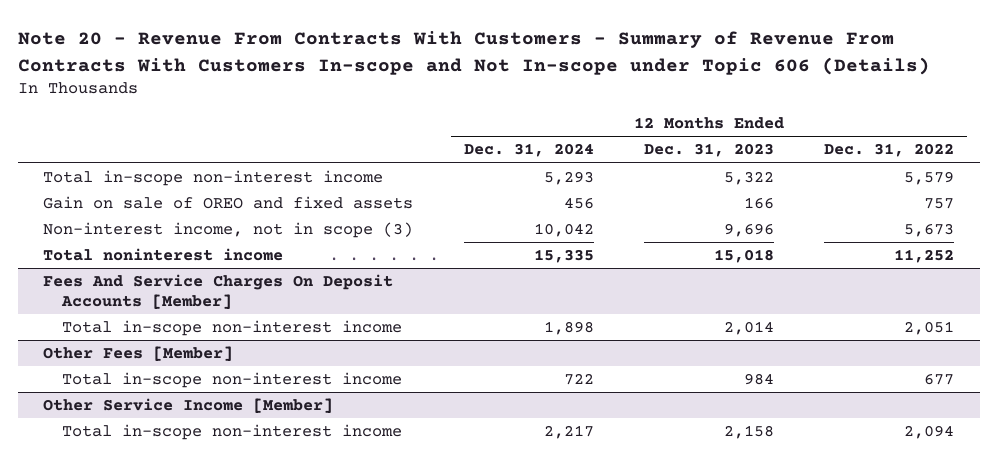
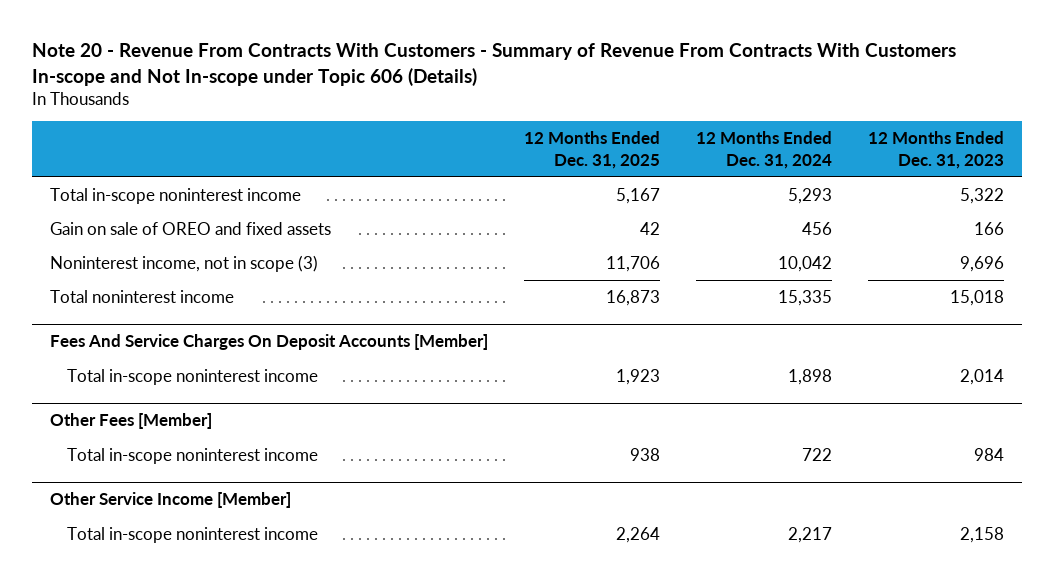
[824,143,955,158] Dec. 31, 2022 -> none
none -> [523,131,660,169] 12 Months Ended Dec. 31, 2025
[43,169,384,186] Total in-scope non-interest income -> [49,187,301,204] Total in-scope noninterest income
[43,221,414,238] Non-interest income, not in scope (3) -> [49,254,318,272] Noninterest income, not in scope (3)
[61,319,402,336] Total in-scope non-interest income -> [66,368,318,385] Total in-scope noninterest income
[61,371,402,388] Total in-scope non-interest income -> [66,447,318,464] Total in-scope noninterest income
[61,423,402,440] Total in-scope non-interest income -> [66,526,318,543] Total in-scope noninterest income

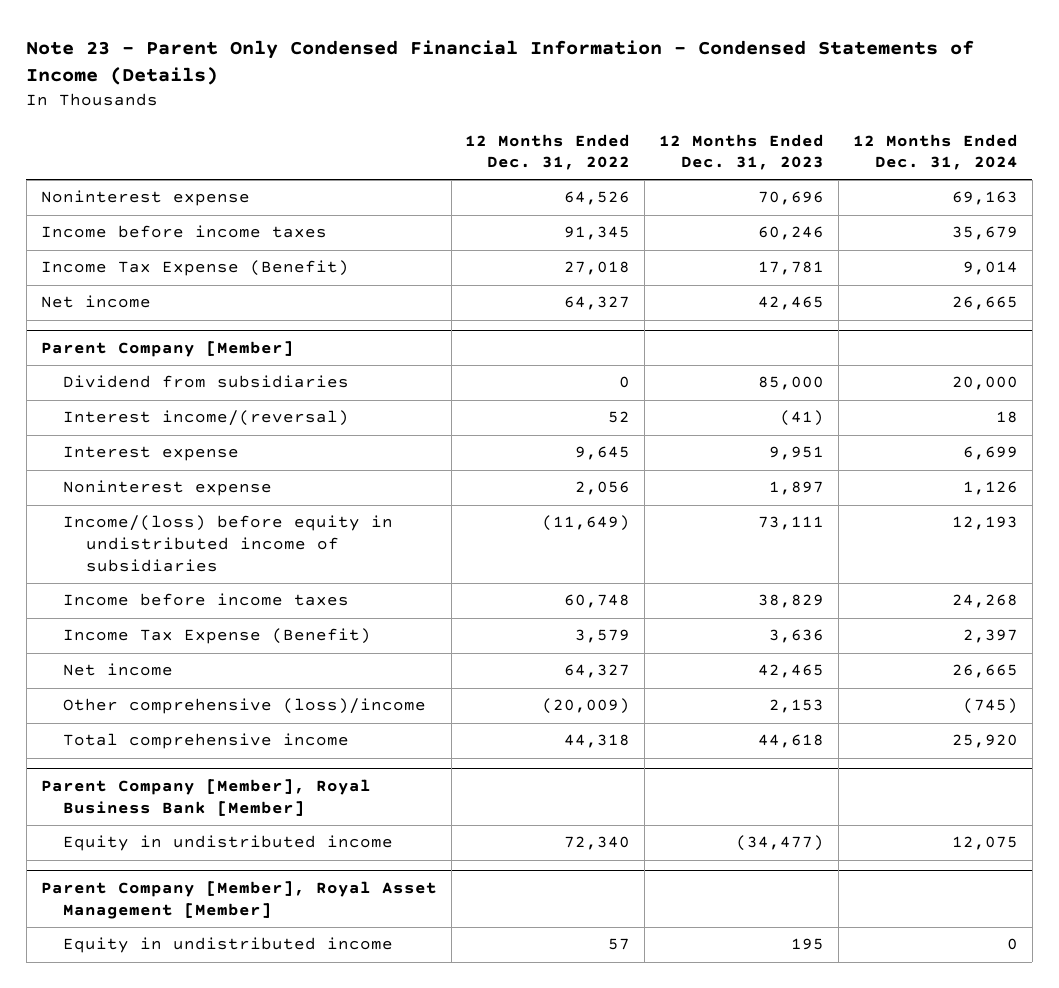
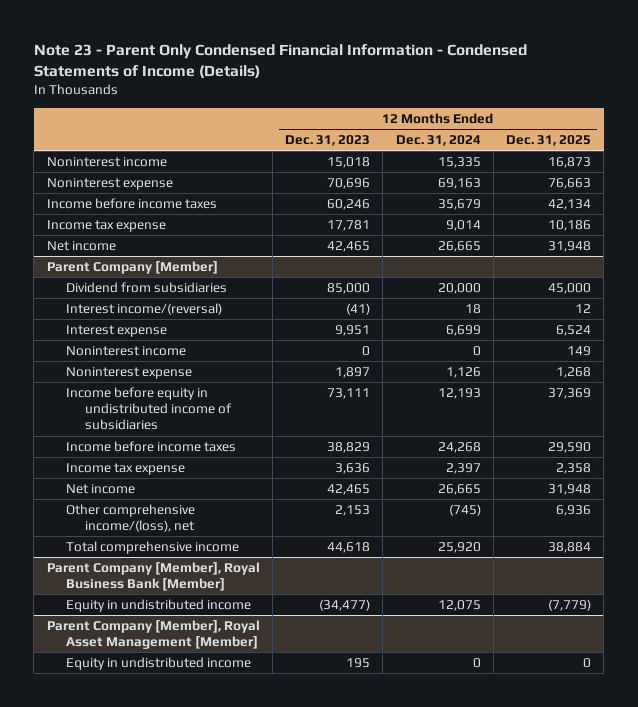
[465,133,631,171] 12 Months Ended Dec. 31, 2022 -> none
none -> [506,135,592,147] Dec. 31, 2025
none -> [46,157,167,168] Noninterest income
[40,260,349,277] Income Tax Expense (Benefit) -> [46,220,166,233] Income tax expense
none -> [66,346,187,357] Noninterest income
[63,515,394,573] Income/(loss) before equity in undistributed income of subsidiaries -> [66,387,233,431] Income before equity in undistributed income of subsidiaries
[63,628,372,645] Income Tax Expense (Benefit) -> [66,463,186,476] Income tax expense
[63,698,427,715] Other comprehensive (loss)/income -> [66,504,196,533] Other comprehensive income/(loss), net

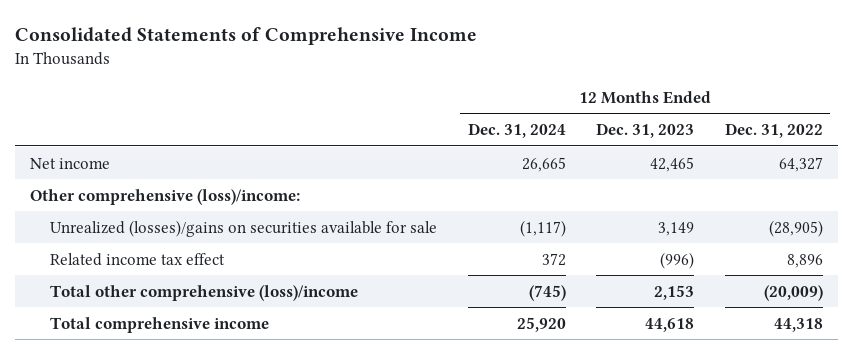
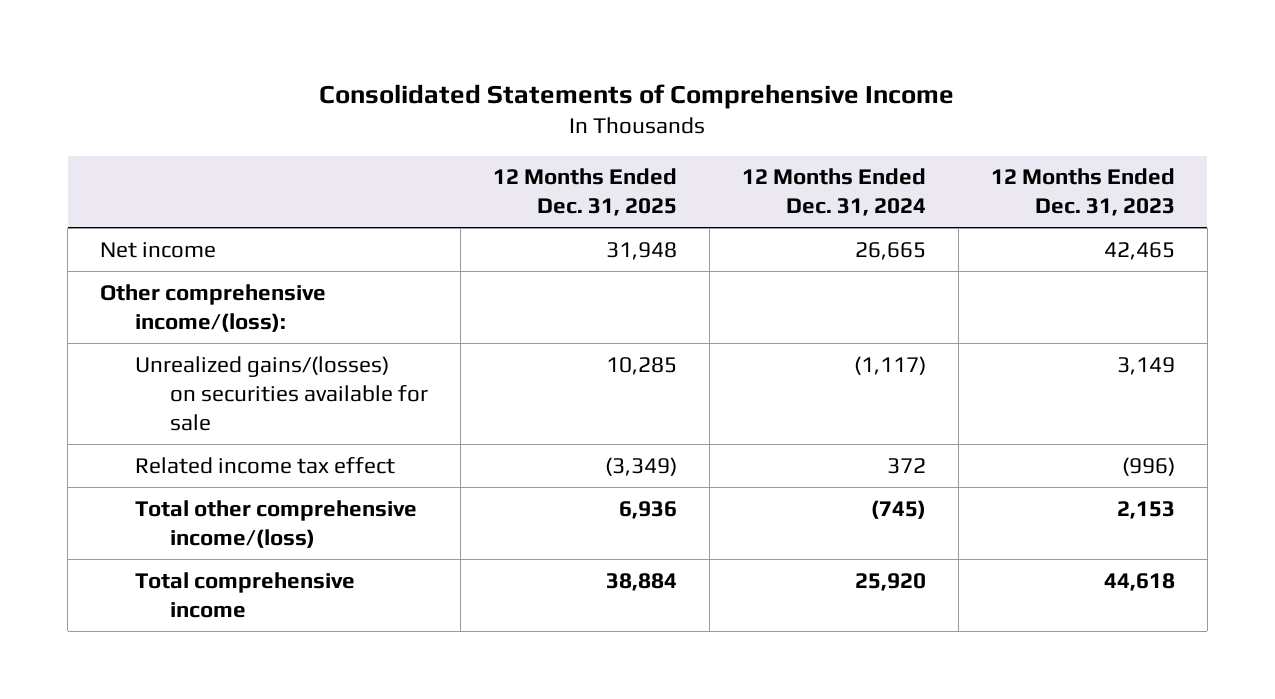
[724,123,823,139] Dec. 31, 2022 -> none
none -> [493,168,678,217] 12 Months Ended Dec. 31, 2025
[30,188,301,205] Other comprehensive (loss)/income: -> [99,283,326,332] Other comprehensive income/(loss):
[49,219,437,237] Unrealized (losses)/gains on securities available for sale -> [135,355,429,431] Unrealized gains/(losses) on securities available for sale
[49,284,358,301] Total other comprehensive (loss)/income -> [135,499,418,548] Total other comprehensive income/(loss)

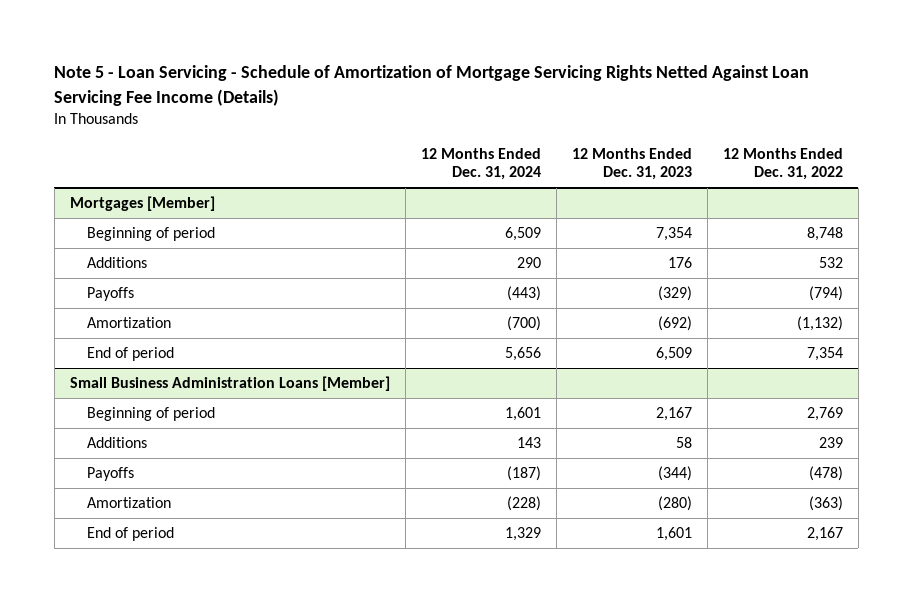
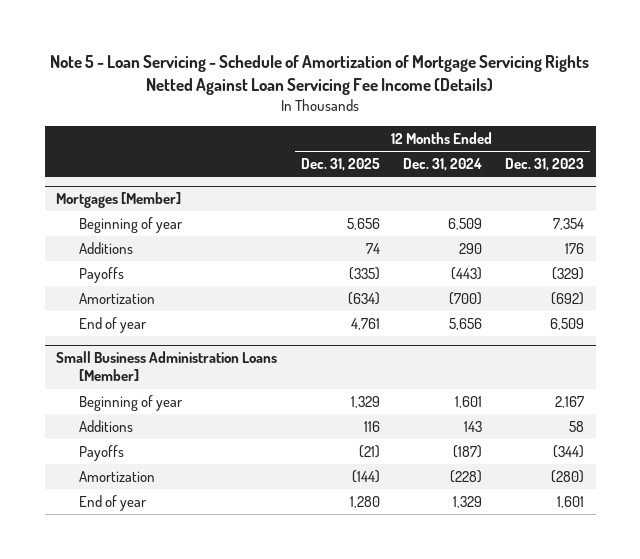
[722,148,843,181] 12 Months Ended Dec. 31, 2022 -> none
none -> [300,158,380,172] Dec. 31, 2025
[86,227,215,242] Beginning of period -> [78,217,183,234] Beginning of year
[86,347,174,362] End of period -> [78,317,147,334] End of year
[86,407,215,422] Beginning of period -> [78,395,183,412] Beginning of year
[86,527,174,542] End of period -> [78,495,147,512] End of year

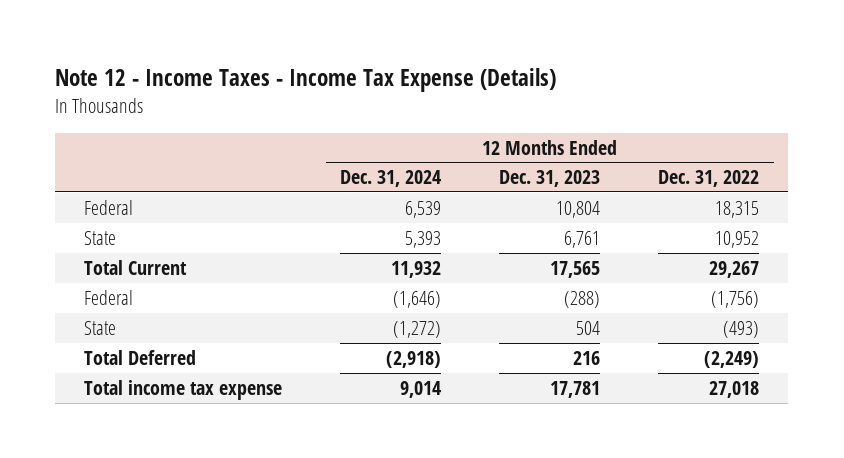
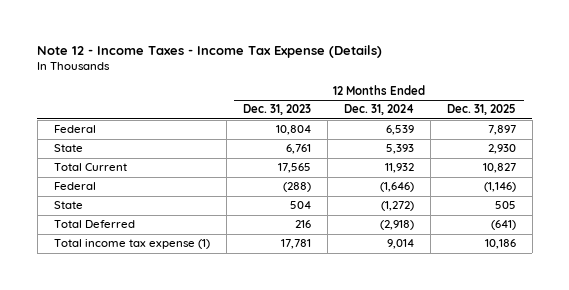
[658,170,760,188] Dec. 31, 2022 -> none
none -> [446,104,516,116] Dec. 31, 2025
[84,379,283,400] Total income tax expense -> [53,239,210,250] Total income tax expense (1)

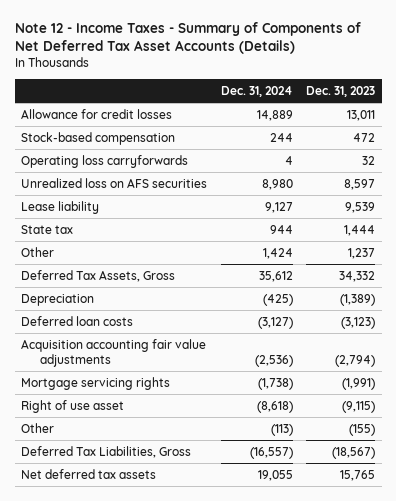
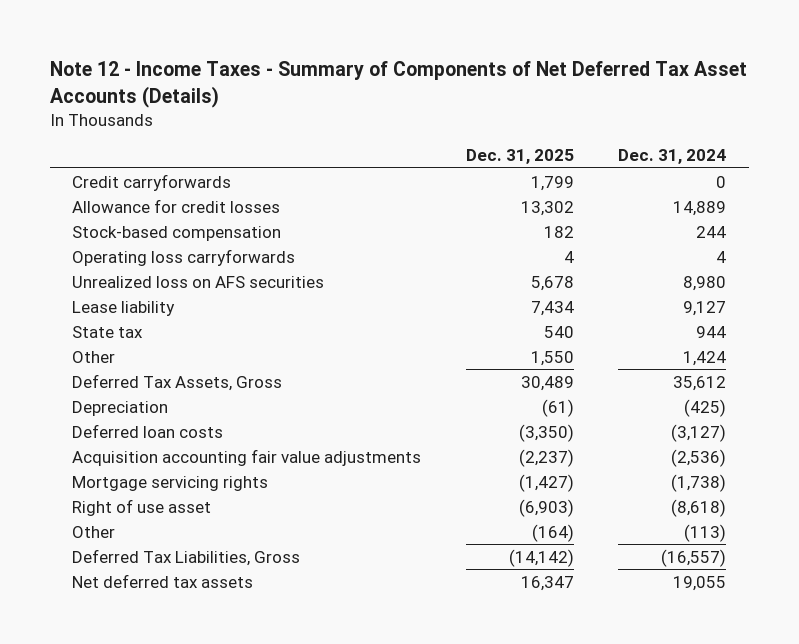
[306,85,376,97] Dec. 31, 2023 -> none
none -> [465,149,574,165] Dec. 31, 2025
none -> [72,173,232,191] Credit carryforwards

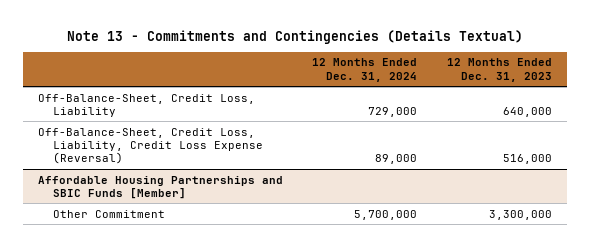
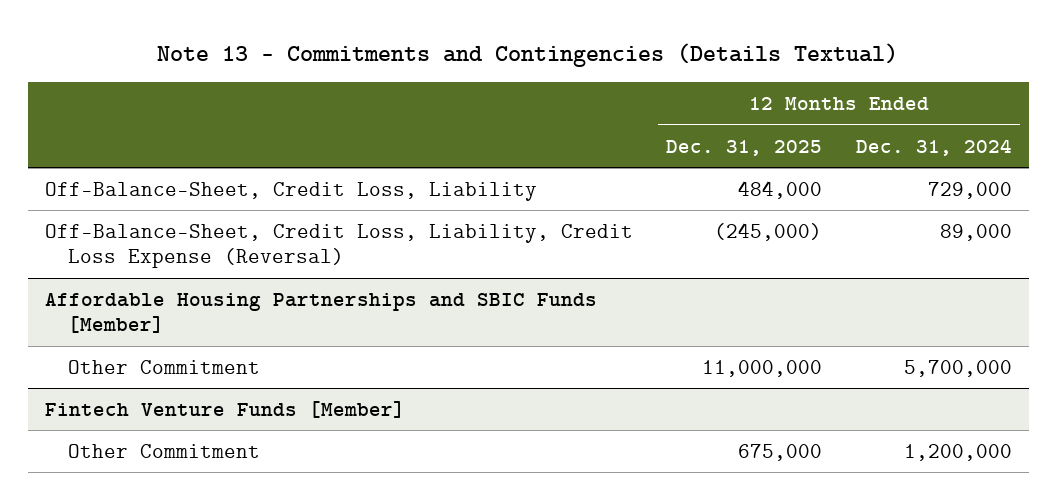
[446,58,552,82] 12 Months Ended Dec. 31, 2023 -> none
none -> [666,139,823,156] Dec. 31, 2025
none -> [44,400,405,418] Fintech Venture Funds [Member]
none -> [67,443,260,458] Other Commitment

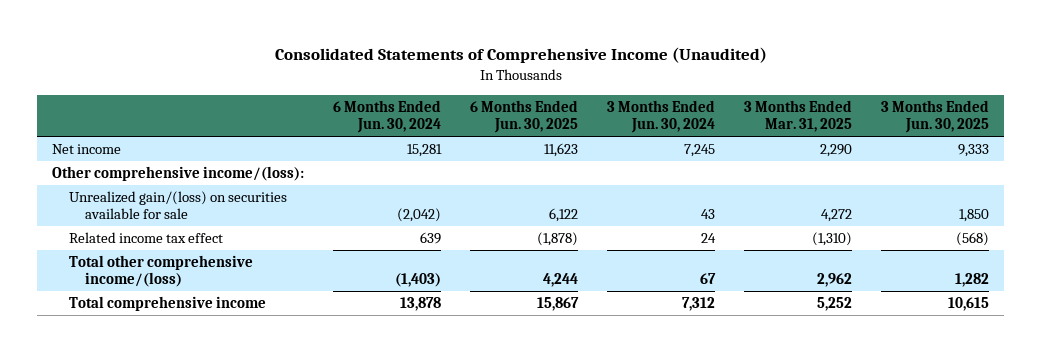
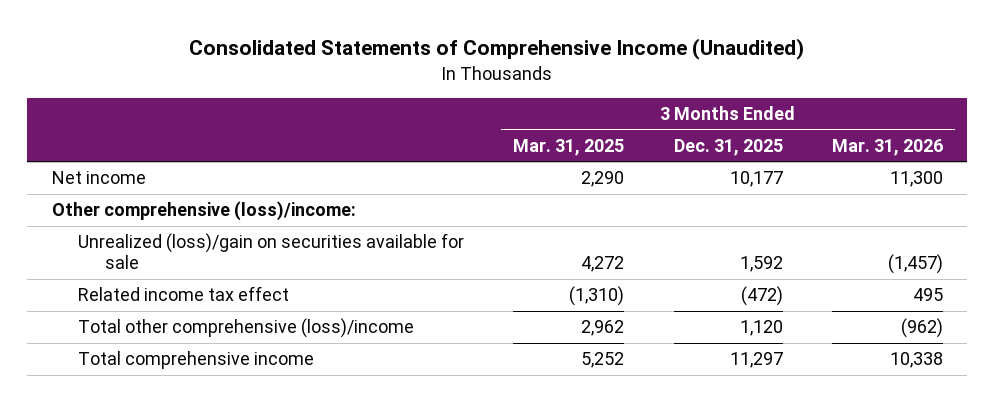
[332,100,441,134] 6 Months Ended Jun. 30, 2024 -> none
[469,100,578,134] 6 Months Ended Jun. 30, 2025 -> none
[607,100,716,134] 3 Months Ended Jun. 30, 2024 -> none
[881,100,990,134] 3 Months Ended Jun. 30, 2025 -> none
none -> [673,139,783,157] Dec. 31, 2025
none -> [831,139,943,157] Mar. 31, 2026
[51,165,304,181] Other comprehensive income/(loss): -> [51,201,356,222] Other comprehensive (loss)/income:
[68,190,287,220] Unrealized gain/(loss) on securities available for sale -> [78,233,465,270] Unrealized (loss)/gain on securities available for sale
[68,254,253,288] Total other comprehensive income/(loss) -> [78,318,415,339] Total other comprehensive (loss)/income

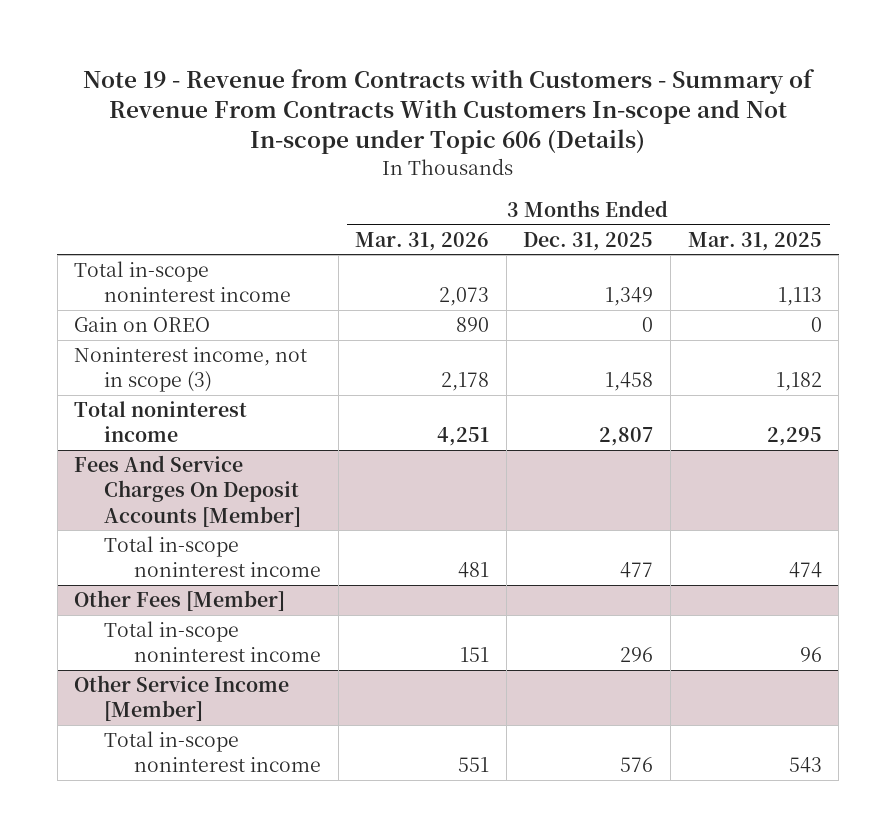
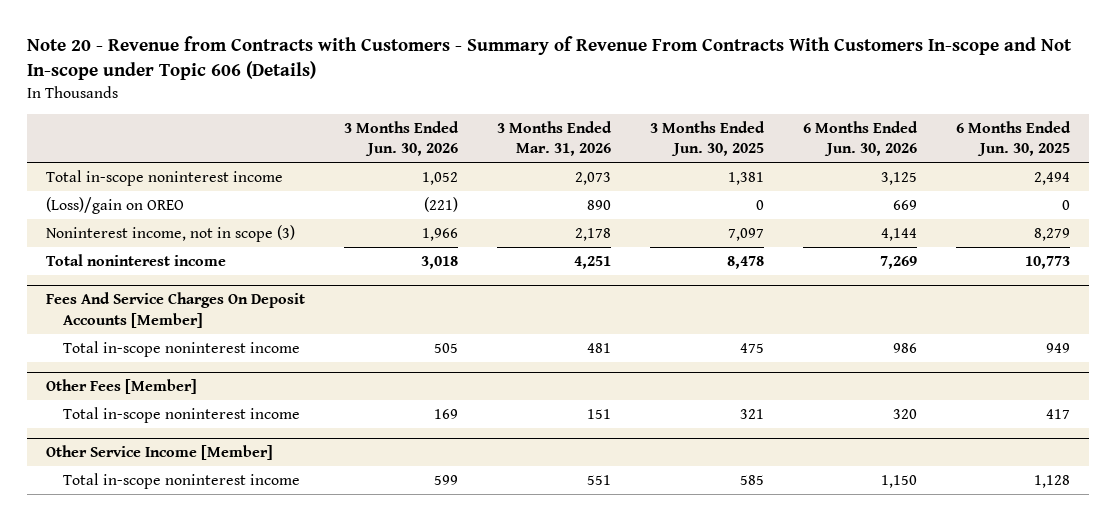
[83,68,816,155] Note 19 - Revenue from Contracts with Customers - Summary of Revenue From Contracts With Customers In-scope and Not In-scope under Topic 606 (Details) -> [26,36,1072,81] Note 20 - Revenue from Contracts with Customers - Summary of Revenue From Contracts With Customers In-scope and Not In-scope under Topic 606 (Details)
[523,231,654,251] Dec. 31, 2025 -> none
[687,231,822,251] Mar. 31, 2025 -> none
none -> [343,120,459,157] 3 Months Ended Jun. 30, 2026
none -> [649,120,765,157] 3 Months Ended Jun. 30, 2025
none -> [802,120,918,157] 6 Months Ended Jun. 30, 2026
none -> [955,120,1071,157] 6 Months Ended Jun. 30, 2025
[74,317,211,333] Gain on OREO -> [46,196,185,214] (Loss)/gain on OREO

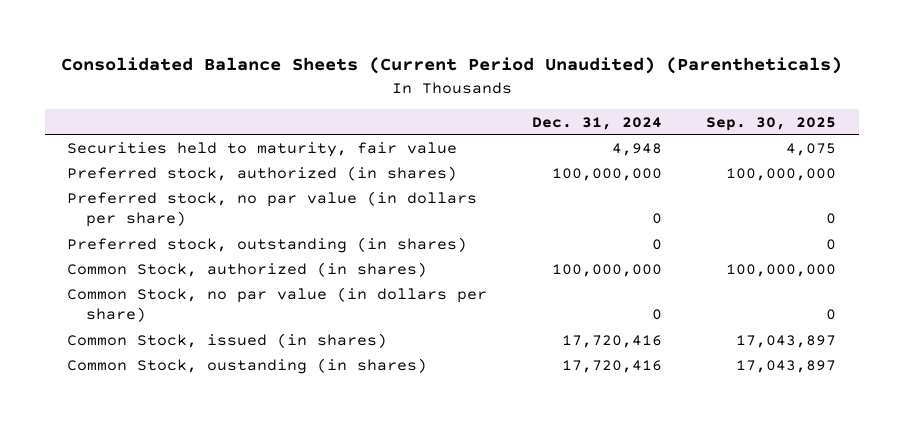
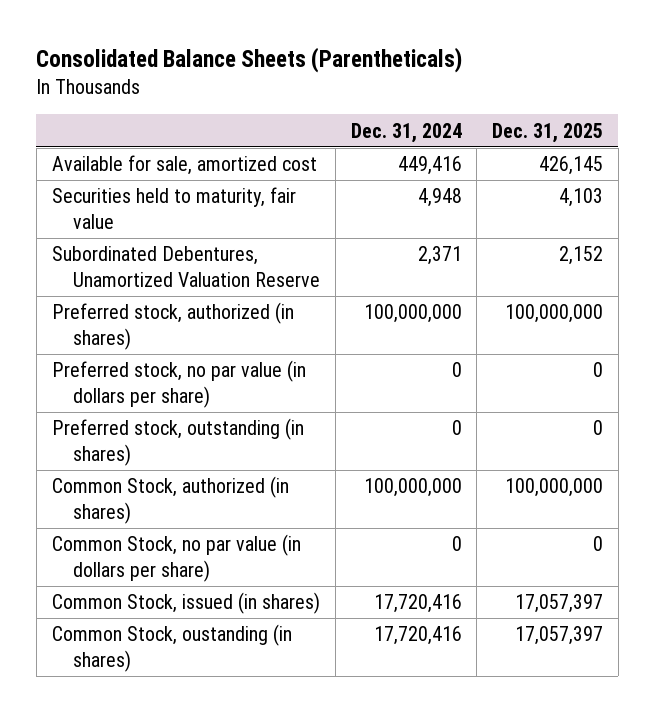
[60,57,842,75] Consolidated Balance Sheets (Current Period Unaudited) (Parentheticals) -> [36,47,463,74] Consolidated Balance Sheets (Parentheticals)
[706,116,837,131] Sep. 30, 2025 -> none
none -> [491,122,603,143] Dec. 31, 2025
none -> [51,155,317,176] Available for sale, amortized cost
none -> [51,246,321,287] Subordinated Debentures, Unamortized Valuation Reserve

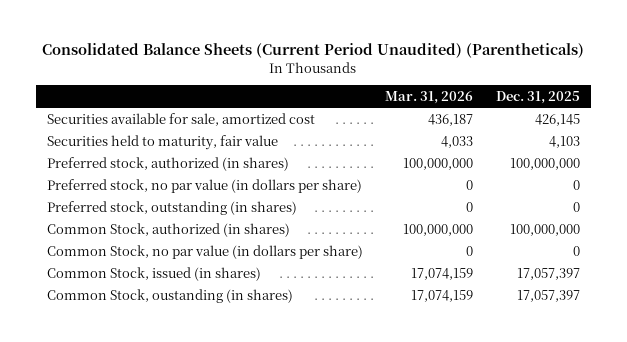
[36,47,463,74] Consolidated Balance Sheets (Parentheticals) -> [42,43,585,59] Consolidated Balance Sheets (Current Period Unaudited) (Parentheticals)
[350,122,462,143] Dec. 31, 2024 -> none
none -> [385,91,474,105] Mar. 31, 2026
[51,155,317,176] Available for sale, amortized cost -> [46,112,315,126] Securities available for sale, amortized cost
[51,246,321,287] Subordinated Debentures, Unamortized Valuation Reserve -> none

